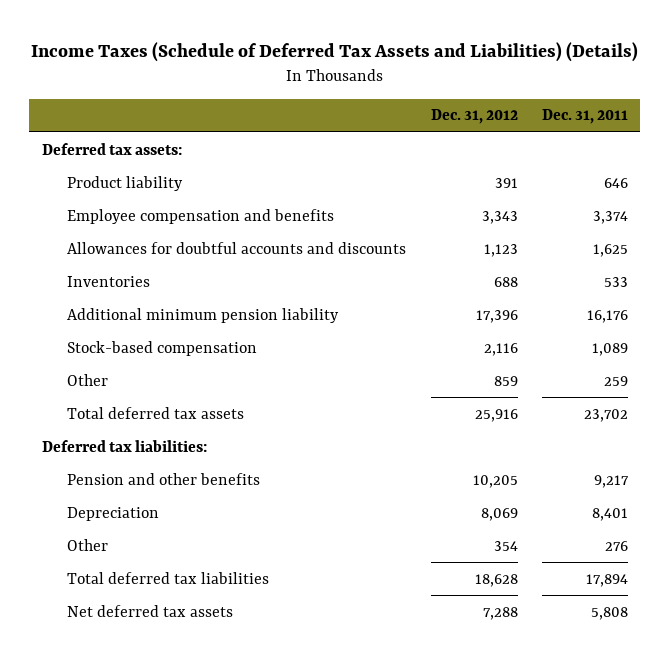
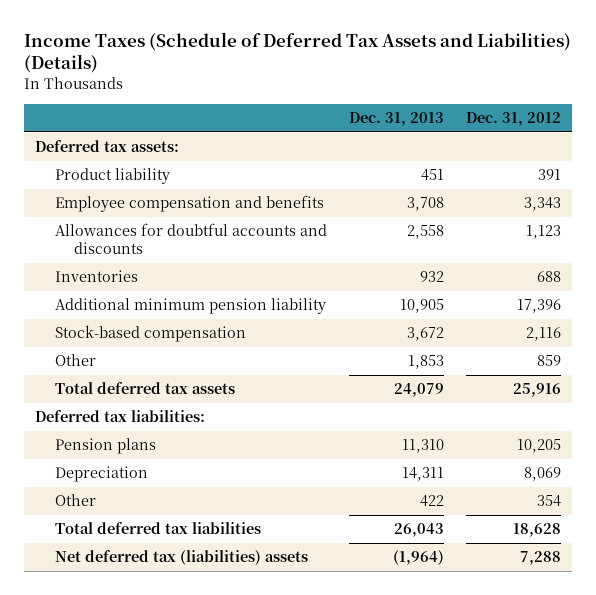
[542,109,629,125] Dec. 31, 2011 -> none
none -> [348,112,444,127] Dec. 31, 2013
[67,472,261,485] Pension and other benefits -> [54,438,156,455] Pension plans
[67,604,234,617] Net deferred tax assets -> [54,550,308,566] Net deferred tax (liabilities) assets

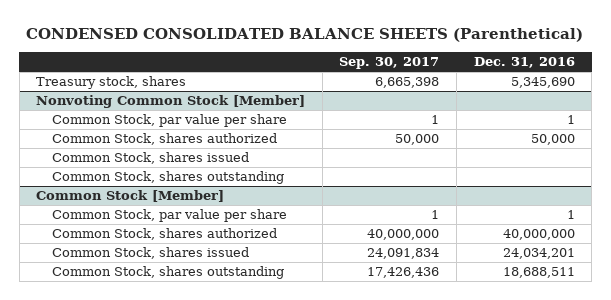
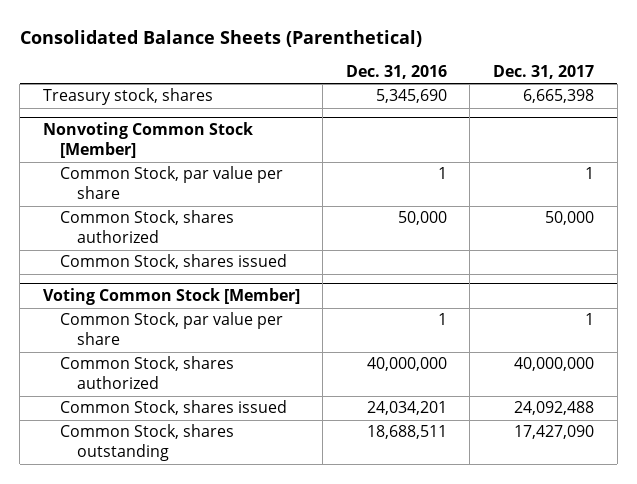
[26,27,584,42] CONDENSED CONSOLIDATED BALANCE SHEETS (Parenthetical) -> [19,29,422,47] Consolidated Balance Sheets (Parenthetical)
[339,57,440,70] Sep. 30, 2017 -> none
none -> [493,64,595,79] Dec. 31, 2017
[52,171,285,185] Common Stock, shares outstanding -> none
[36,190,225,203] Common Stock [Member] -> [42,288,300,306] Voting Common Stock [Member]

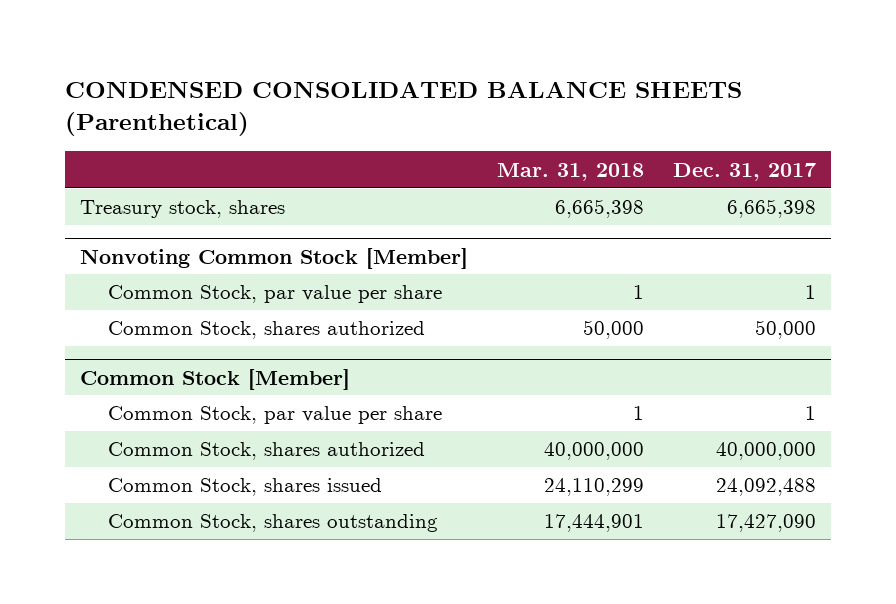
[19,29,422,47] Consolidated Balance Sheets (Parenthetical) -> [64,80,742,137] CONDENSED CONSOLIDATED BALANCE SHEETS (Parenthetical)
[345,64,447,79] Dec. 31, 2016 -> none
none -> [496,162,644,181] Mar. 31, 2018
[59,254,287,270] Common Stock, shares issued -> none
[42,288,300,306] Voting Common Stock [Member] -> [79,368,350,390] Common Stock [Member]

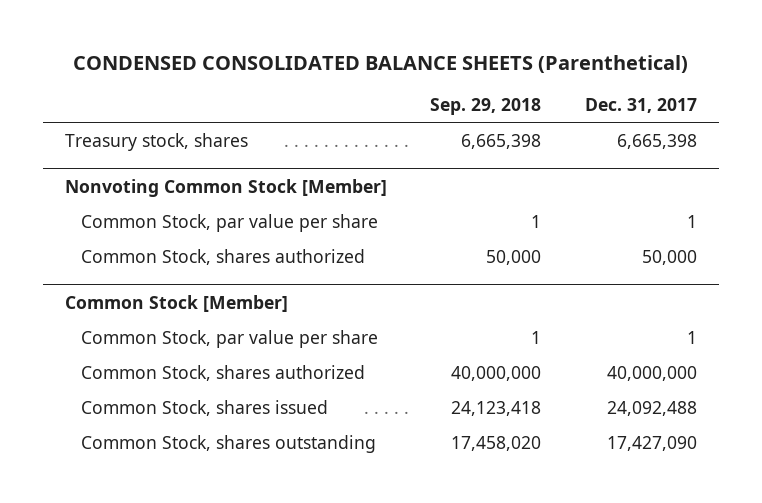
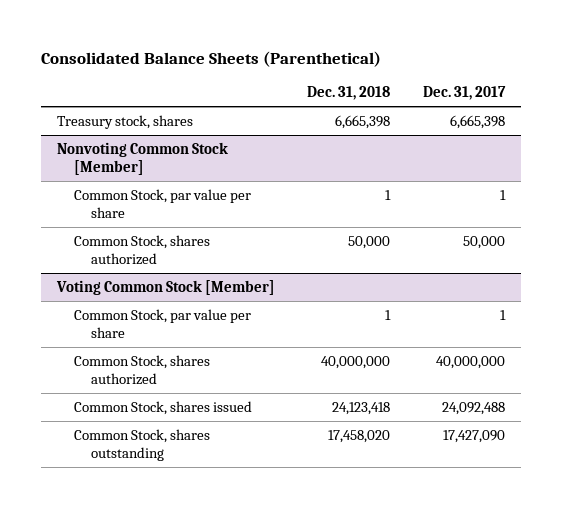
[72,55,688,74] CONDENSED CONSOLIDATED BALANCE SHEETS (Parenthetical) -> [40,50,381,67] Consolidated Balance Sheets (Parenthetical)
[430,98,542,116] Sep. 29, 2018 -> none
none -> [307,86,391,101] Dec. 31, 2018
[64,294,288,312] Common Stock [Member] -> [55,279,275,295] Voting Common Stock [Member]

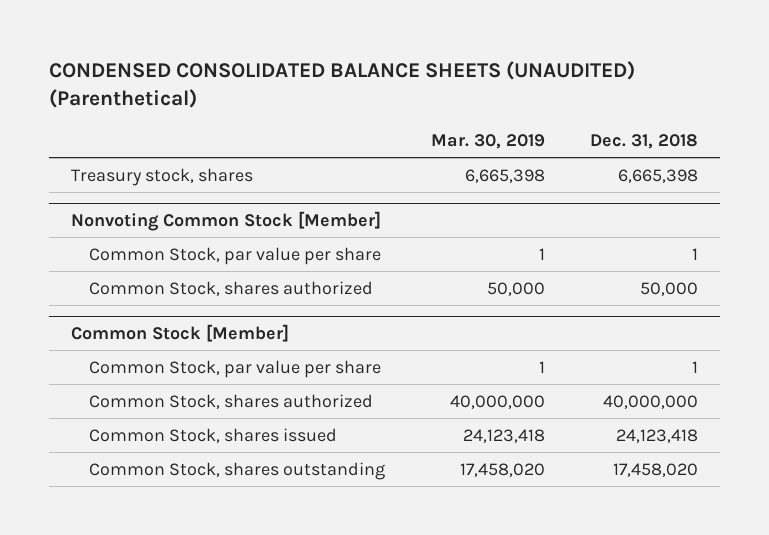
[40,50,381,67] Consolidated Balance Sheets (Parenthetical) -> [48,61,635,109] CONDENSED CONSOLIDATED BALANCE SHEETS (UNAUDITED) (Parenthetical)
[423,86,507,101] Dec. 31, 2017 -> none
none -> [430,134,545,150] Mar. 30, 2019
[55,279,275,295] Voting Common Stock [Member] -> [71,323,290,342] Common Stock [Member]

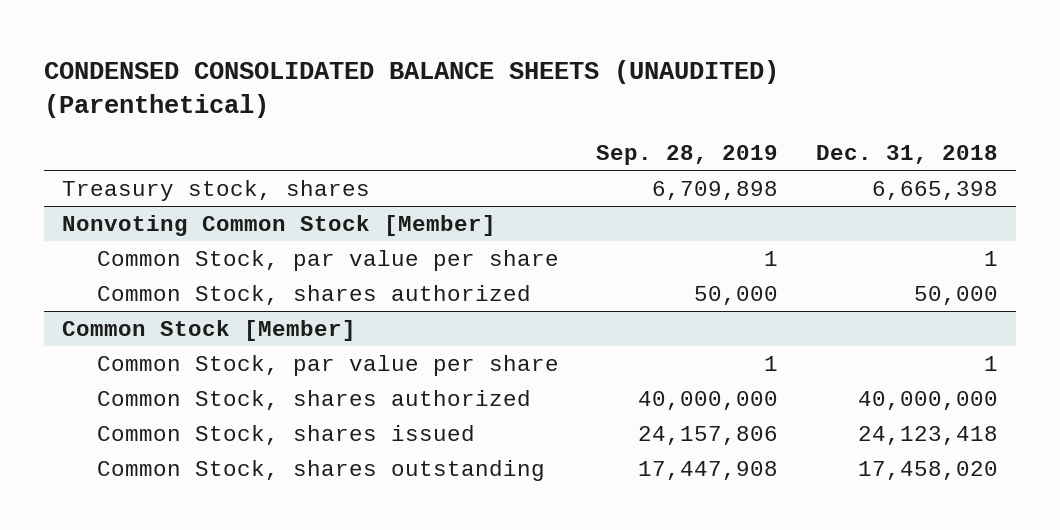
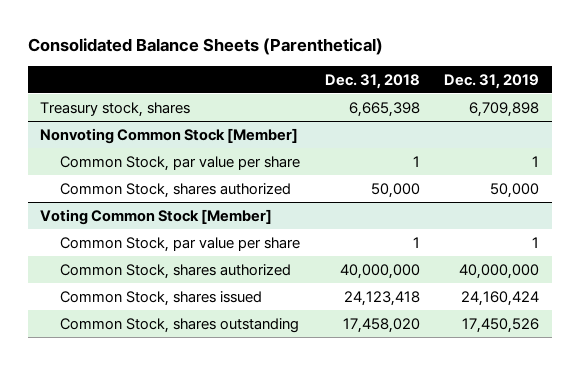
[43,59,779,119] CONDENSED CONSOLIDATED BALANCE SHEETS (UNAUDITED) (Parenthetical) -> [27,37,383,55] Consolidated Balance Sheets (Parenthetical)
[596,145,779,166] Sep. 28, 2019 -> none
none -> [444,73,540,89] Dec. 31, 2019
[62,319,357,341] Common Stock [Member] -> [39,208,272,225] Voting Common Stock [Member]

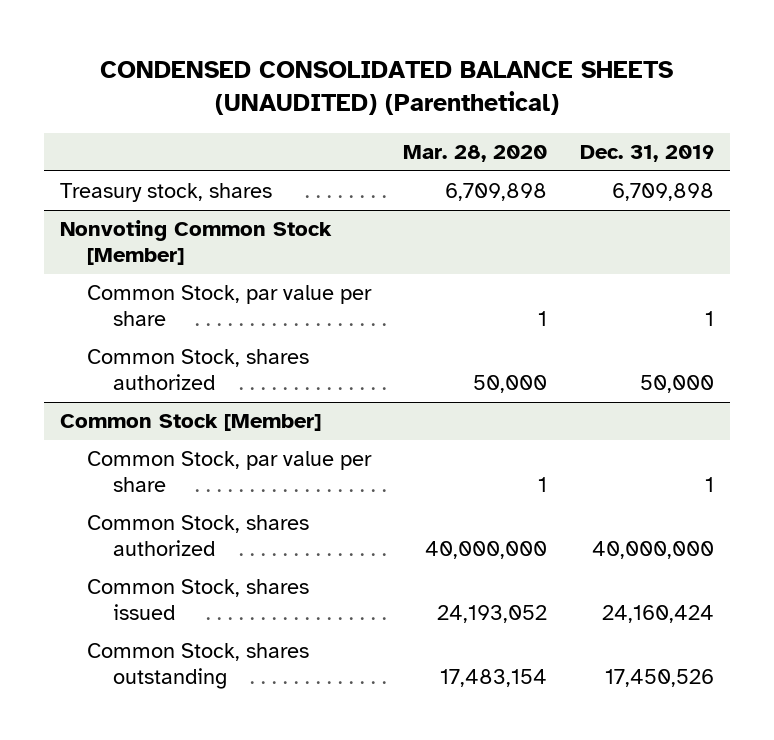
[27,37,383,55] Consolidated Balance Sheets (Parenthetical) -> [100,60,674,116] CONDENSED CONSOLIDATED BALANCE SHEETS (UNAUDITED) (Parenthetical)
[324,73,420,89] Dec. 31, 2018 -> none
none -> [403,145,548,163] Mar. 28, 2020
[39,208,272,225] Voting Common Stock [Member] -> [60,414,322,432] Common Stock [Member]

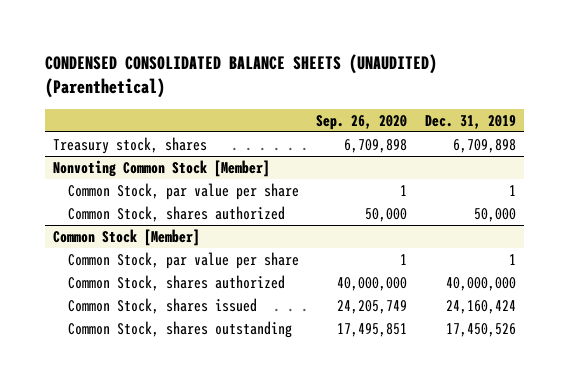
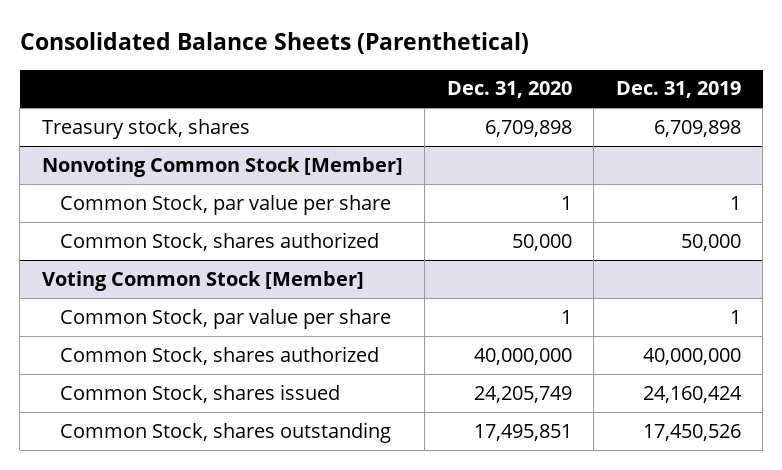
[44,53,437,99] CONDENSED CONSOLIDATED BALANCE SHEETS (UNAUDITED) (Parenthetical) -> [19,31,529,54] Consolidated Balance Sheets (Parenthetical)
[316,114,408,130] Sep. 26, 2020 -> none
none -> [446,81,572,99] Dec. 31, 2020
[53,228,201,246] Common Stock [Member] -> [41,270,364,291] Voting Common Stock [Member]

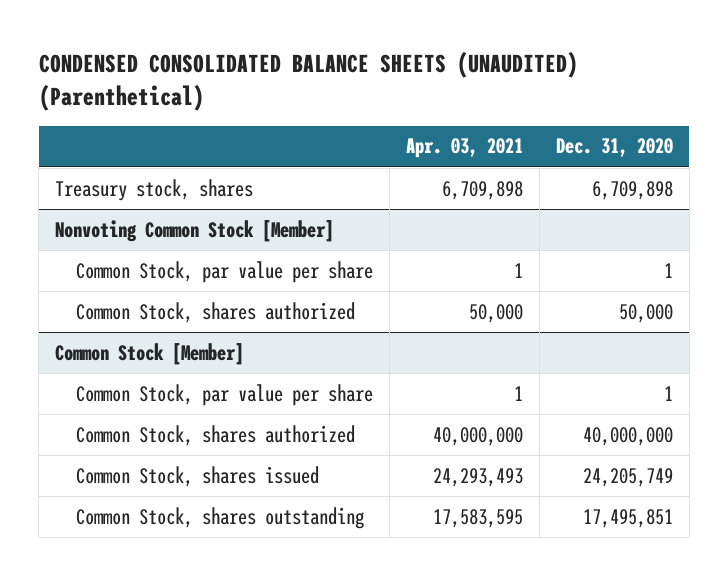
[19,31,529,54] Consolidated Balance Sheets (Parenthetical) -> [38,50,578,111] CONDENSED CONSOLIDATED BALANCE SHEETS (UNAUDITED) (Parenthetical)
[615,81,741,99] Dec. 31, 2019 -> none
none -> [406,138,524,159] Apr. 03, 2021
[41,270,364,291] Voting Common Stock [Member] -> [55,342,245,365] Common Stock [Member]

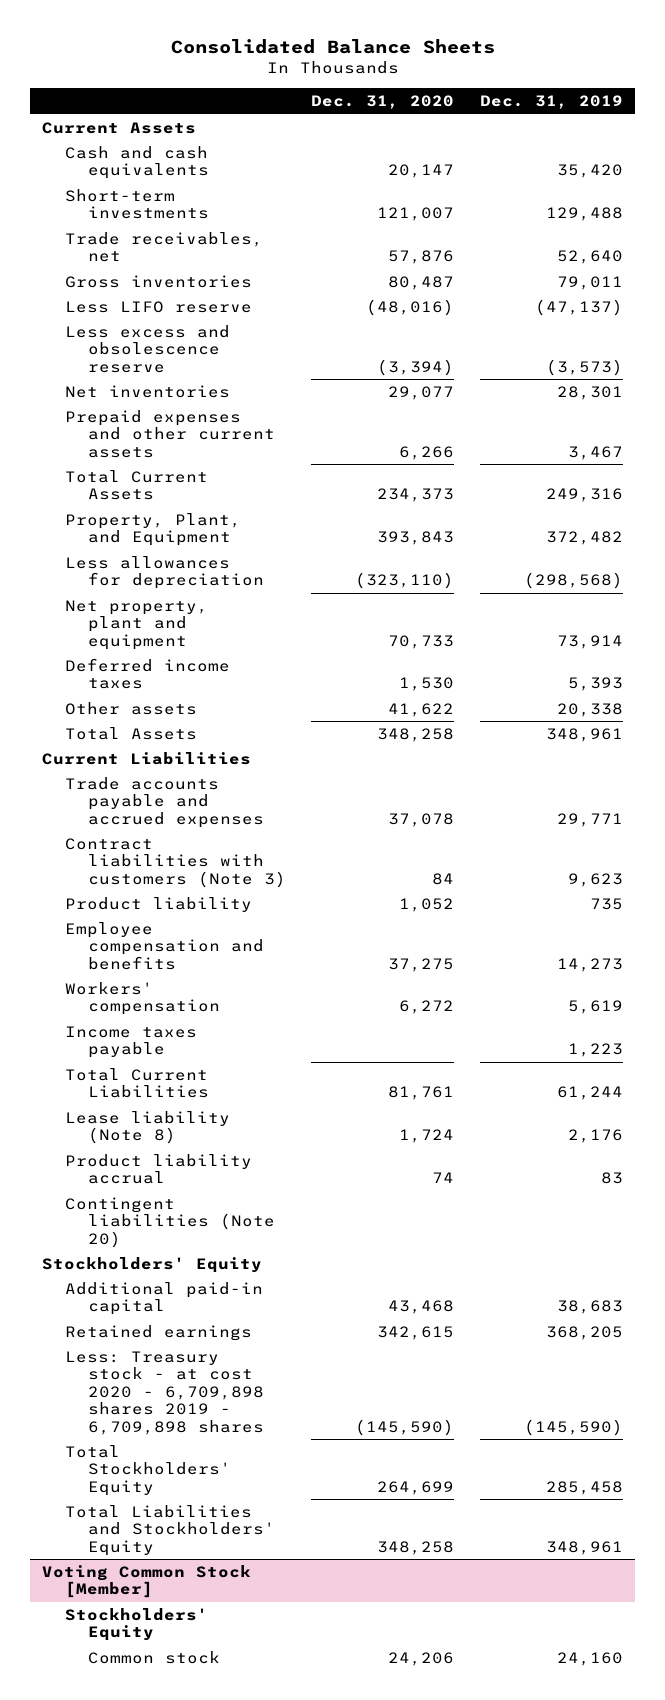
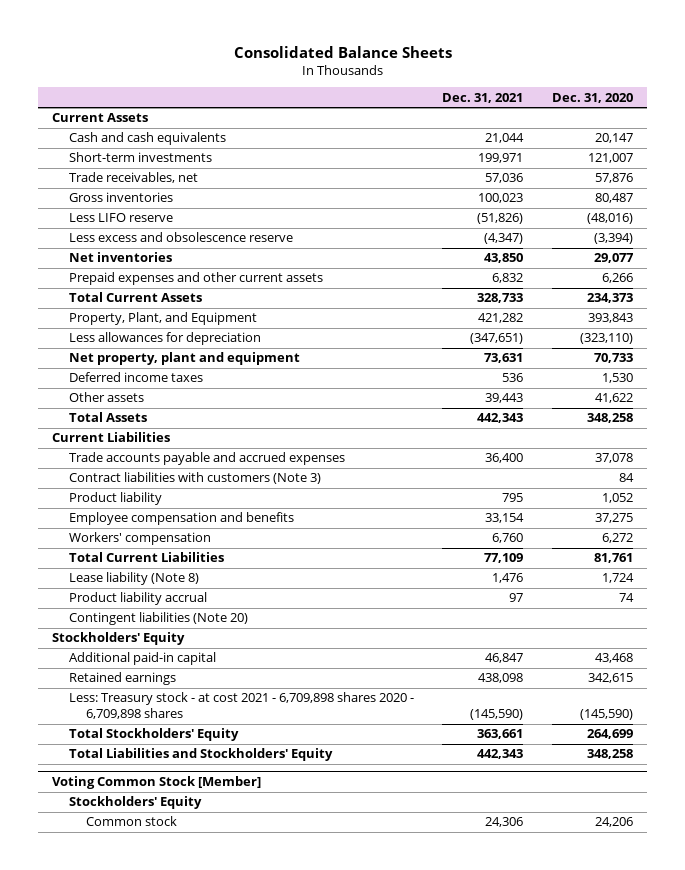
[479,95,623,110] Dec. 31, 2019 -> none
none -> [442,92,524,103] Dec. 31, 2021
[65,1025,198,1059] Income taxes payable -> none
[65,1350,265,1435] Less: Treasury stock - at cost 2020 - 6,709,898 shares 2019 - 6,709,898 shares -> [69,692,415,720] Less: Treasury stock - at cost 2021 - 6,709,898 shares 2020 - 6,709,898 shares

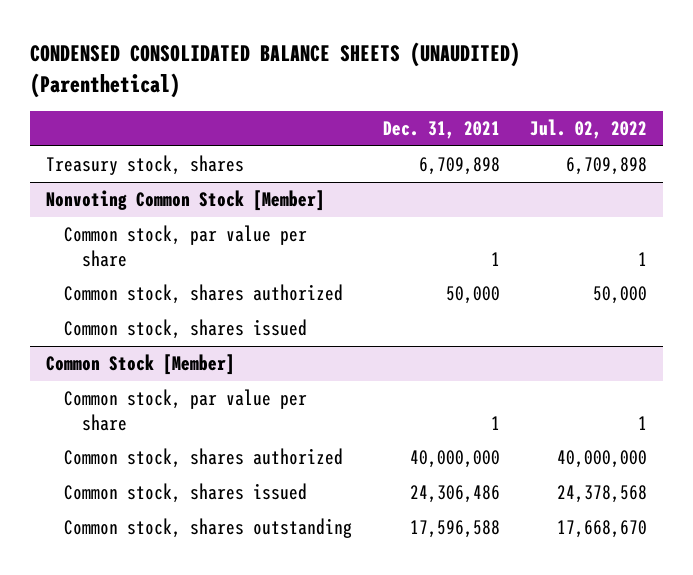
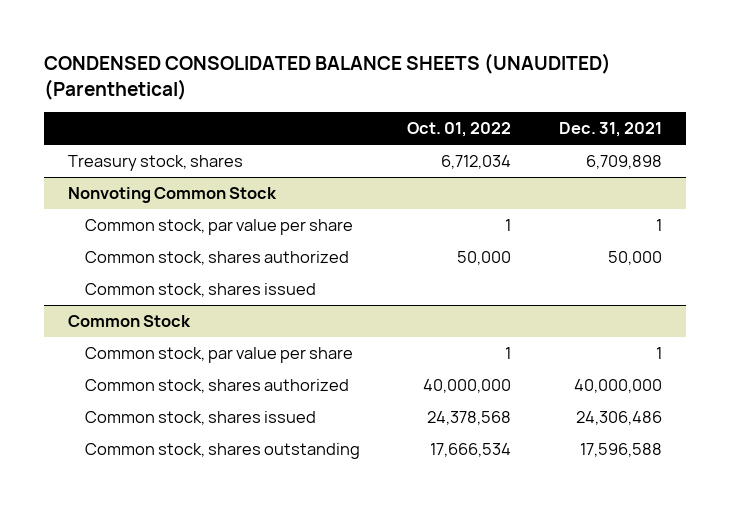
[530,119,648,140] Jul. 02, 2022 -> none
none -> [407,122,512,138] Oct. 01, 2022
[45,190,325,212] Nonvoting Common Stock [Member] -> [68,187,278,204] Nonvoting Common Stock
[45,354,235,376] Common Stock [Member] -> [68,315,192,328] Common Stock

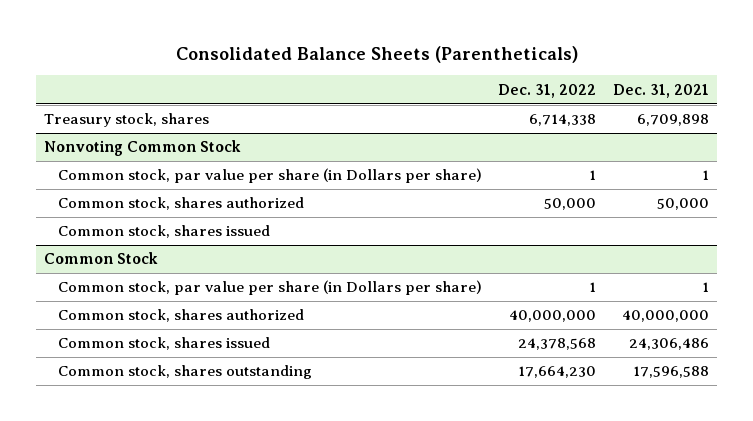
[44,52,612,100] CONDENSED CONSOLIDATED BALANCE SHEETS (UNAUDITED) (Parenthetical) -> [175,45,578,63] Consolidated Balance Sheets (Parentheticals)
[407,122,512,138] Oct. 01, 2022 -> none
none -> [498,83,597,98] Dec. 31, 2022
[84,219,353,236] Common stock, par value per share -> [57,168,482,184] Common stock, par value per share (in Dollars per share)
[84,347,353,364] Common stock, par value per share -> [57,280,482,296] Common stock, par value per share (in Dollars per share)

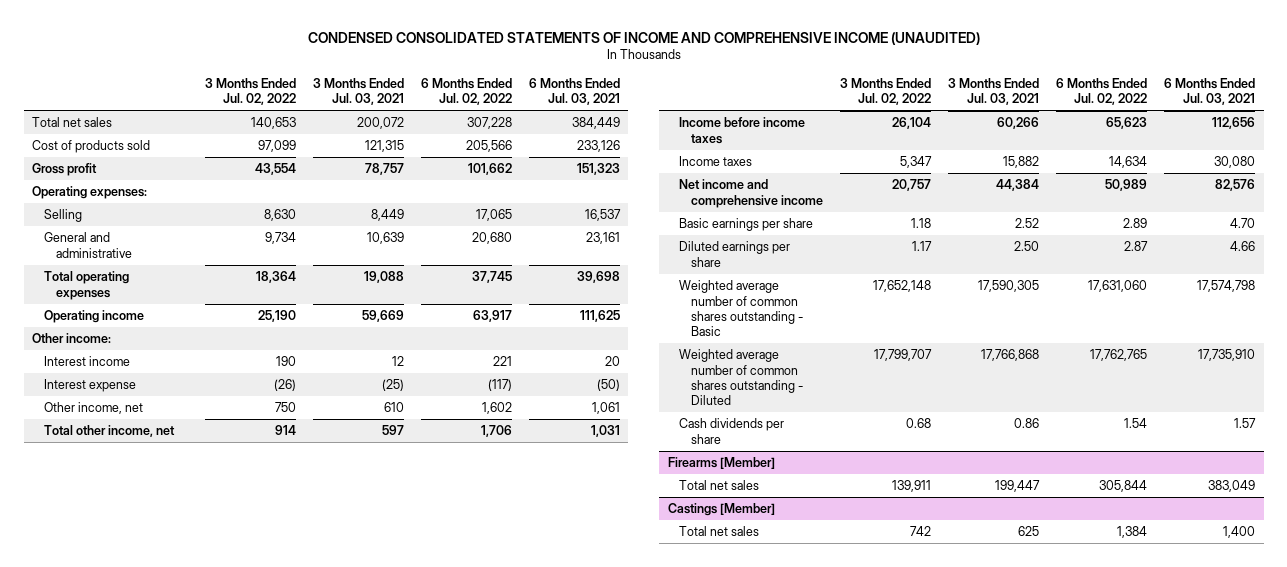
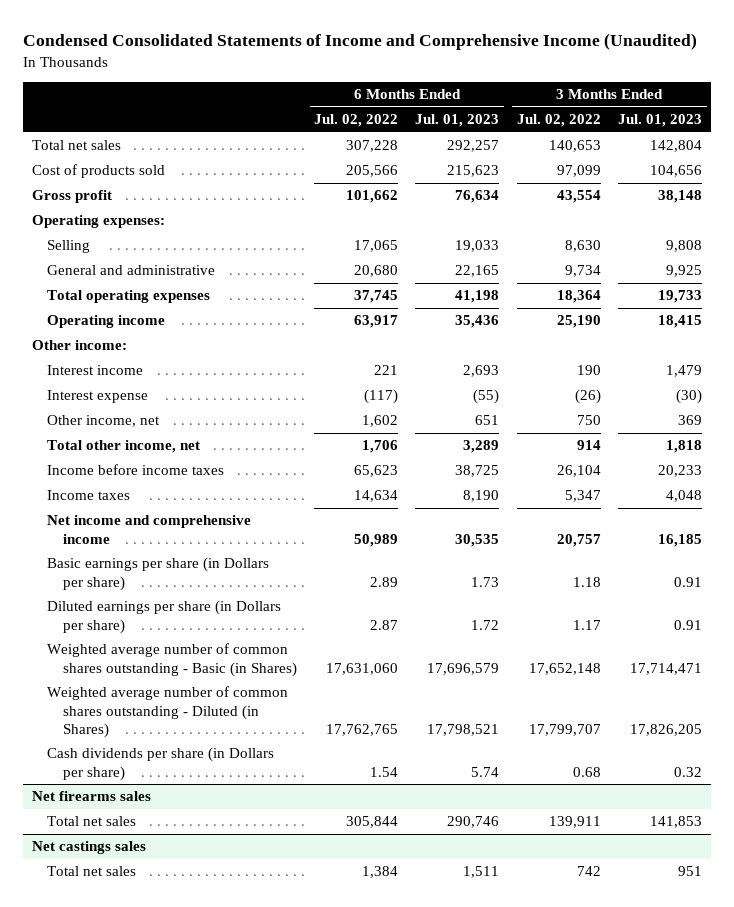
[307,31,980,45] CONDENSED CONSOLIDATED STATEMENTS OF INCOME AND COMPREHENSIVE INCOME (UNAUDITED) -> [22,33,697,51] Condensed Consolidated Statements of Income and Comprehensive Income (Unaudited)
[312,77,404,106] 3 Months Ended Jul. 03, 2021 -> none
[528,77,620,106] 6 Months Ended Jul. 03, 2021 -> none
none -> [415,114,500,128] Jul. 01, 2023
none -> [618,114,703,128] Jul. 01, 2023
[667,457,775,470] Firearms [Member] -> none
[679,218,814,232] Basic earnings per share -> [47,557,270,591] Basic earnings per share (in Dollars per share)
[679,241,791,267] Diluted earnings per share -> [47,600,282,634] Diluted earnings per share (in Dollars per share)
[679,280,803,337] Weighted average number of common shares outstanding - Basic -> [47,643,297,677] Weighted average number of common shares outstanding - Basic (in Shares)
[679,349,803,406] Weighted average number of common shares outstanding - Diluted -> [47,686,289,738] Weighted average number of common shares outstanding - Diluted (in Shares)
[679,418,785,444] Cash dividends per share -> [47,747,275,781] Cash dividends per share (in Dollars per share)
none -> [31,791,151,802] Net firearms sales
[667,503,775,517] Castings [Member] -> none
none -> [31,841,146,855] Net castings sales

